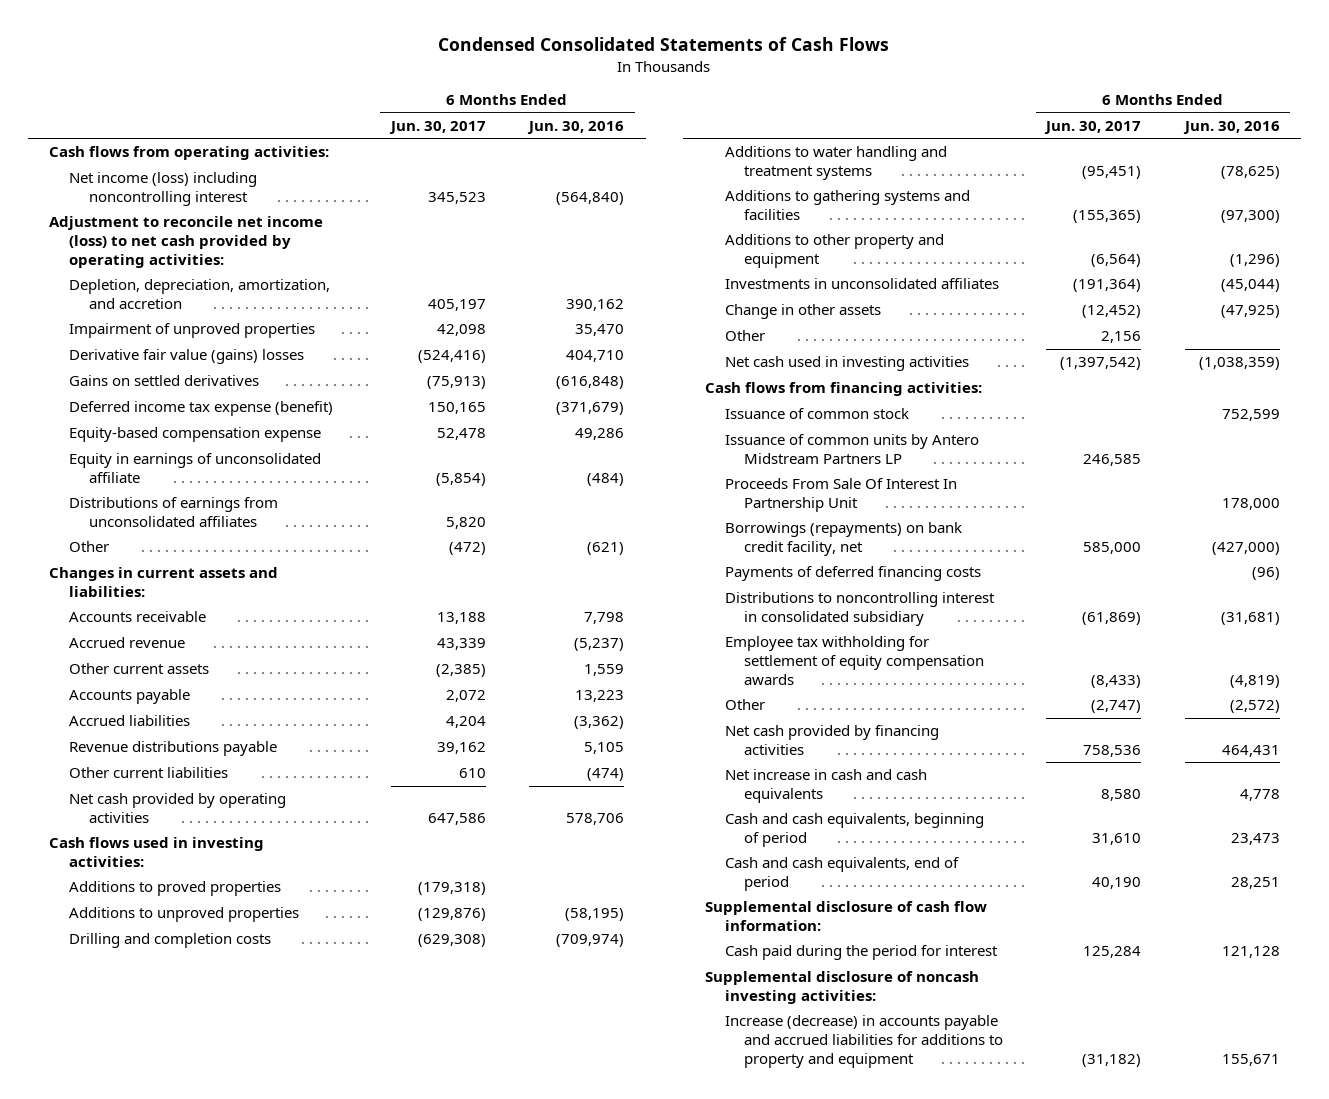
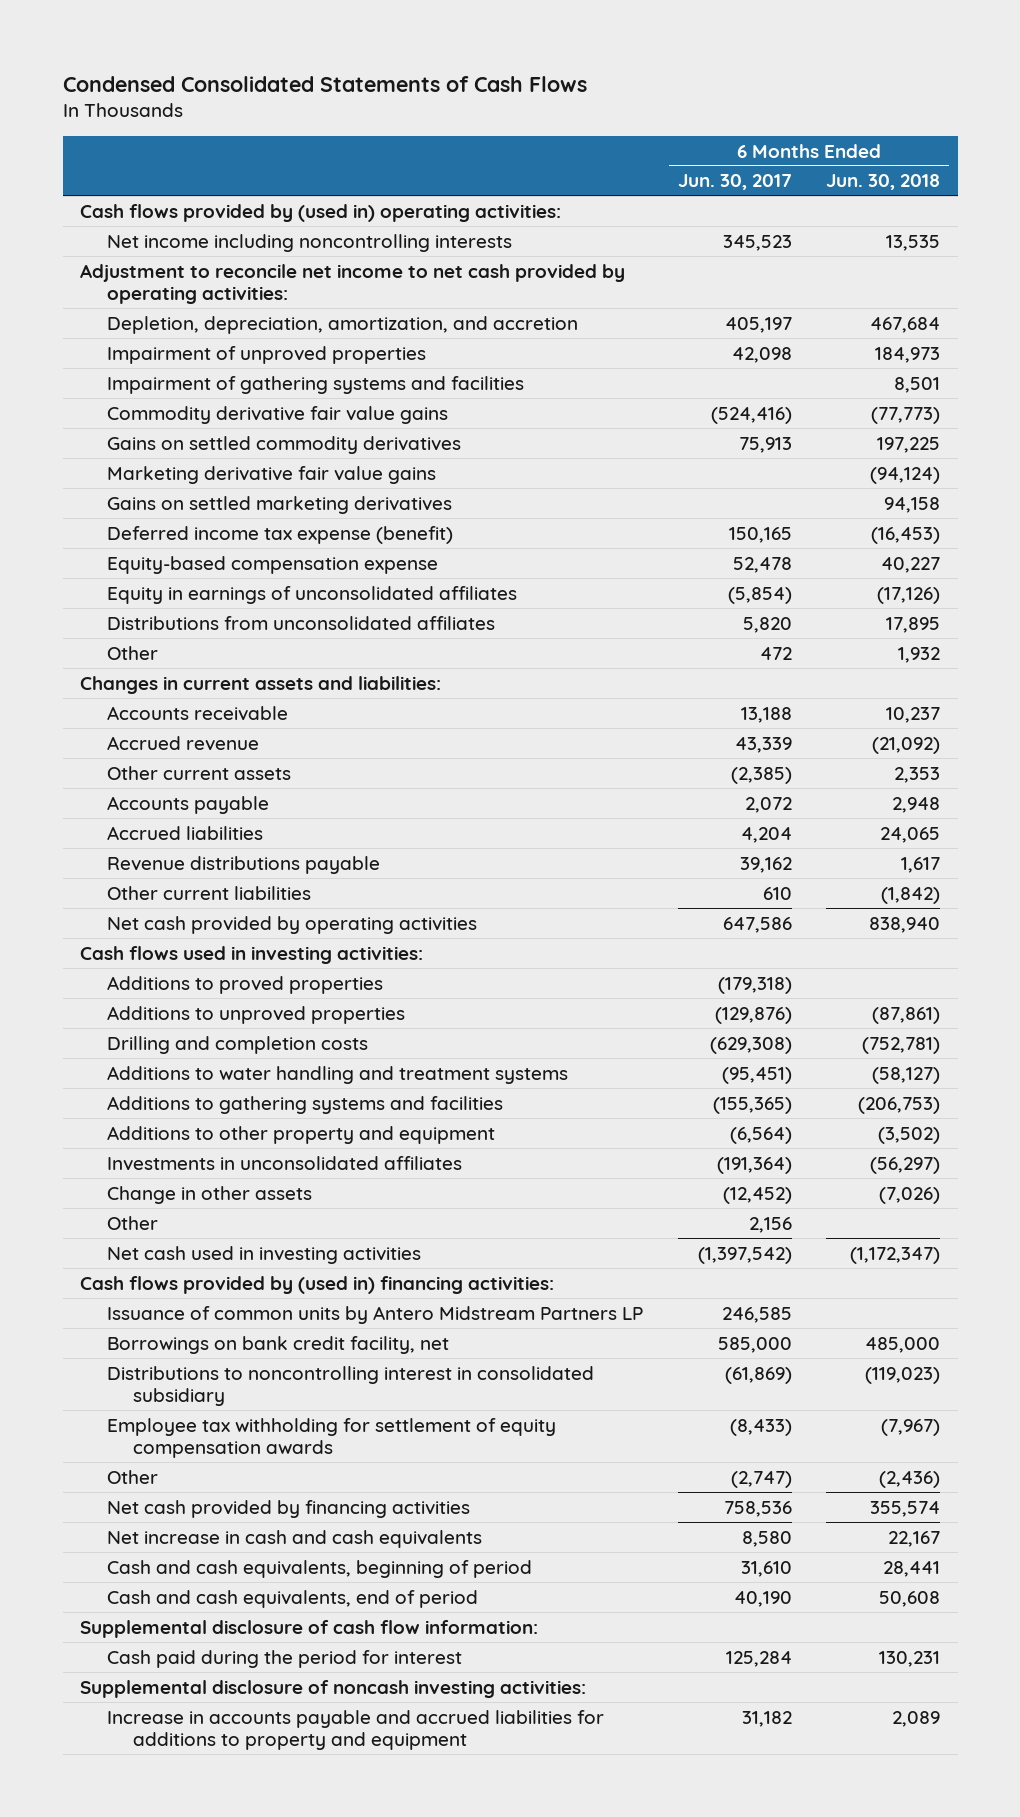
[526,120,624,134] Jun. 30, 2016 -> none
none -> [826,174,941,191] Jun. 30, 2018
[49,146,330,161] Cash flows from operating activities: -> [79,203,561,222] Cash flows provided by (used in) operating activities:
[68,172,257,207] Net income (loss) including noncontrolling interest -> [106,233,512,252] Net income including noncontrolling interests
[49,216,324,268] Adjustment to reconcile net income (loss) to net cash provided by operating activities: -> [79,263,625,305] Adjustment to reconcile net income to net cash provided by operating activities:
none -> [106,375,524,394] Impairment of gathering systems and facilities
[68,349,304,365] Derivative fair value (gains) losses -> [106,405,448,424] Commodity derivative fair value gains
[68,375,259,387] Gains on settled derivatives -> [106,435,461,454] Gains on settled commodity derivatives
[426,376,486,390] (75,913) -> [738,436,792,453] 75,913
none -> [106,465,436,484] Marketing derivative fair value gains
none -> [106,495,452,514] Gains on settled marketing derivatives
[68,453,321,484] Equity in earnings of unconsolidated affiliate -> [106,585,517,604] Equity in earnings of unconsolidated affiliates
[68,497,278,528] Distributions of earnings from unconsolidated affiliates -> [106,615,495,630] Distributions from unconsolidated affiliates
[448,542,486,556] (472) -> [759,646,792,660] 472
[724,408,909,420] Issuance of common stock -> none
[705,382,983,397] Cash flows from financing activities: -> [79,1275,554,1294] Cash flows provided by (used in) financing activities:
[724,478,957,513] Proceeds From Sale Of Interest In Partnership Unit -> none
[724,566,981,582] Payments of deferred financing costs -> none
[724,522,962,557] Borrowings (repayments) on bank credit facility, net -> [106,1335,449,1354] Borrowings on bank credit facility, net
[724,1015,1004,1068] Increase (decrease) in accounts payable and accrued liabilities for additions to property and equipment -> [106,1709,604,1751] Increase in accounts payable and accrued liabilities for additions to property and equipment
[1082,1053,1142,1067] (31,182) -> [741,1710,792,1727] 31,182

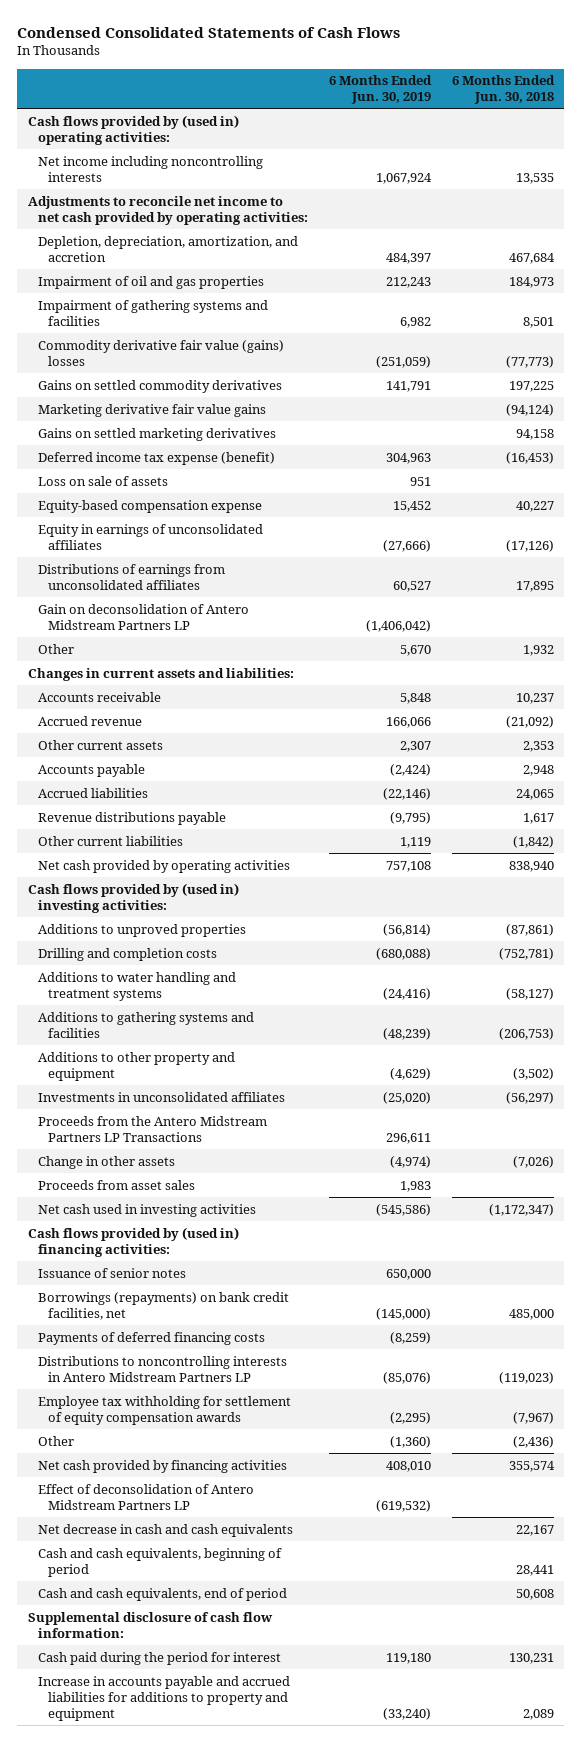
[677,174,792,191] Jun. 30, 2017 -> none
none -> [328,75,432,105] 6 Months Ended Jun. 30, 2019
[79,263,625,305] Adjustment to reconcile net income to net cash provided by operating activities: -> [27,195,308,225] Adjustments to reconcile net income to net cash provided by operating activities:
[106,345,426,364] Impairment of unproved properties -> [37,275,264,289] Impairment of oil and gas properties
[106,405,448,424] Commodity derivative fair value gains -> [37,339,284,366] Commodity derivative fair value (gains) losses
none -> [37,475,168,486] Loss on sale of assets
[106,615,495,630] Distributions from unconsolidated affiliates -> [37,563,225,590] Distributions of earnings from unconsolidated affiliates
none -> [37,603,249,630] Gain on deconsolidation of Antero Midstream Partners LP
[106,975,383,994] Additions to proved properties -> none
[79,945,423,964] Cash flows used in investing activities: -> [27,882,239,913] Cash flows provided by (used in) investing activities:
none -> [37,1115,267,1142] Proceeds from the Antero Midstream Partners LP Transactions
[106,1215,158,1230] Other -> [37,1179,195,1190] Proceeds from asset sales
[106,1305,643,1324] Issuance of common units by Antero Midstream Partners LP -> none
none -> [37,1267,186,1278] Issuance of senior notes
[106,1335,449,1354] Borrowings on bank credit facility, net -> [37,1291,289,1320] Borrowings (repayments) on bank credit facilities, net
none -> [37,1331,265,1345] Payments of deferred financing costs
[106,1365,594,1407] Distributions to noncontrolling interest in consolidated subsidiary -> [37,1355,287,1382] Distributions to noncontrolling interests in Antero Midstream Partners LP
none -> [37,1483,254,1510] Effect of deconsolidation of Antero Midstream Partners LP
[106,1529,482,1548] Net increase in cash and cash equivalents -> [37,1523,293,1537] Net decrease in cash and cash equivalents
[79,1679,586,1698] Supplemental disclosure of noncash investing activities: -> none

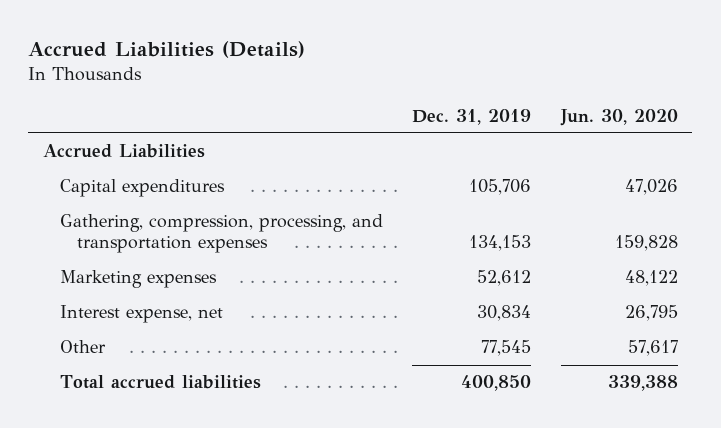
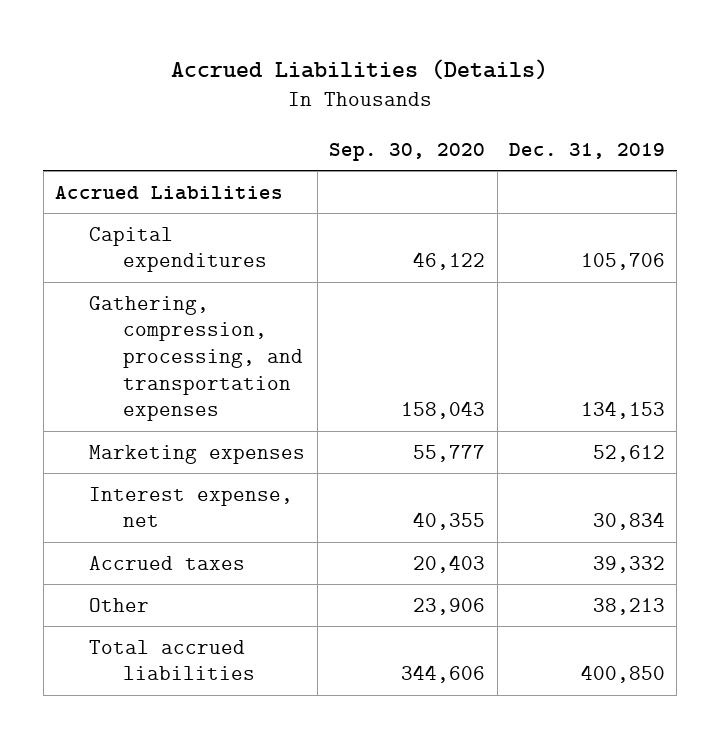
[559,108,678,126] Jun. 30, 2020 -> none
none -> [329,142,486,161] Sep. 30, 2020
none -> [89,555,246,570] Accrued taxes
[481,340,532,357] 77,545 -> [592,597,665,615] 38,213

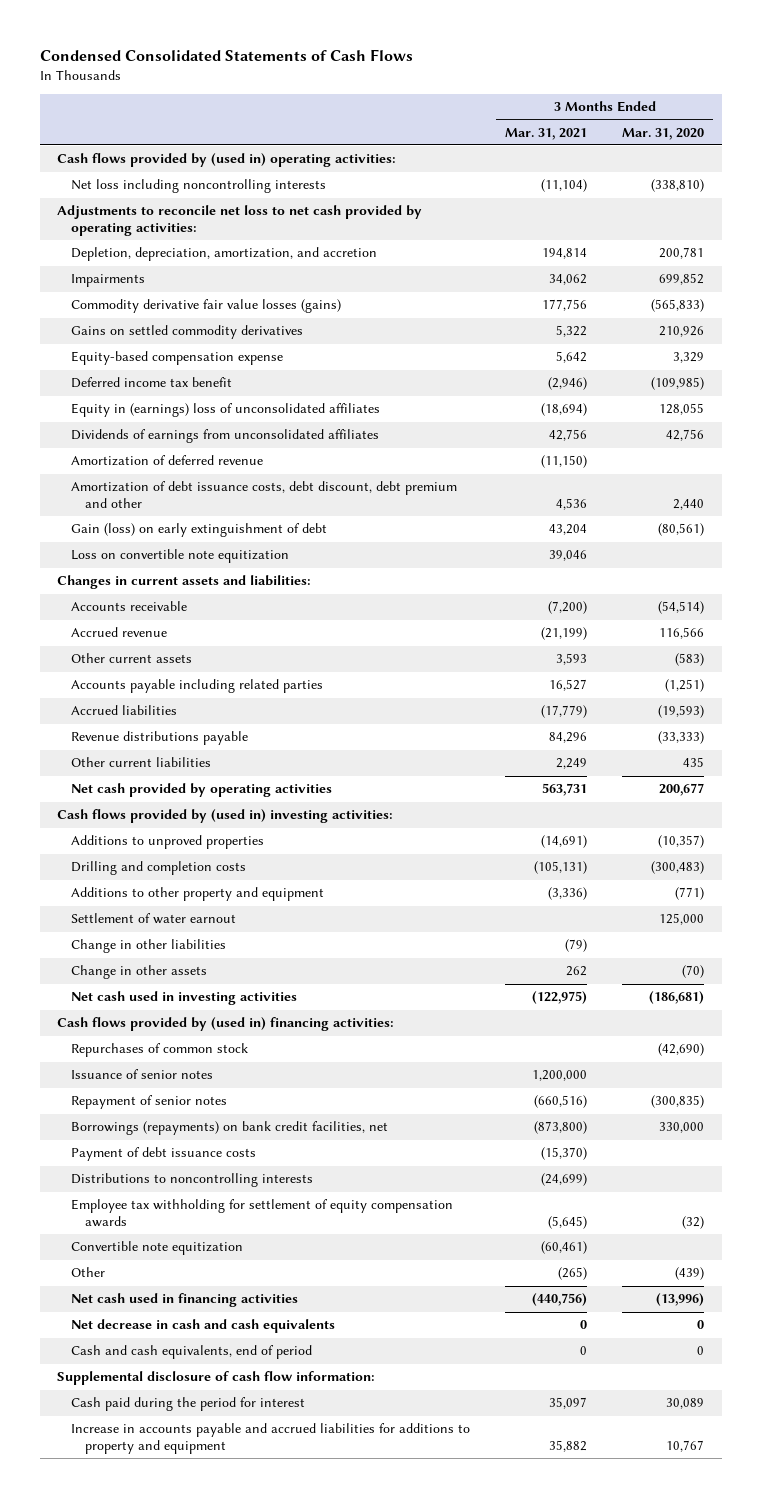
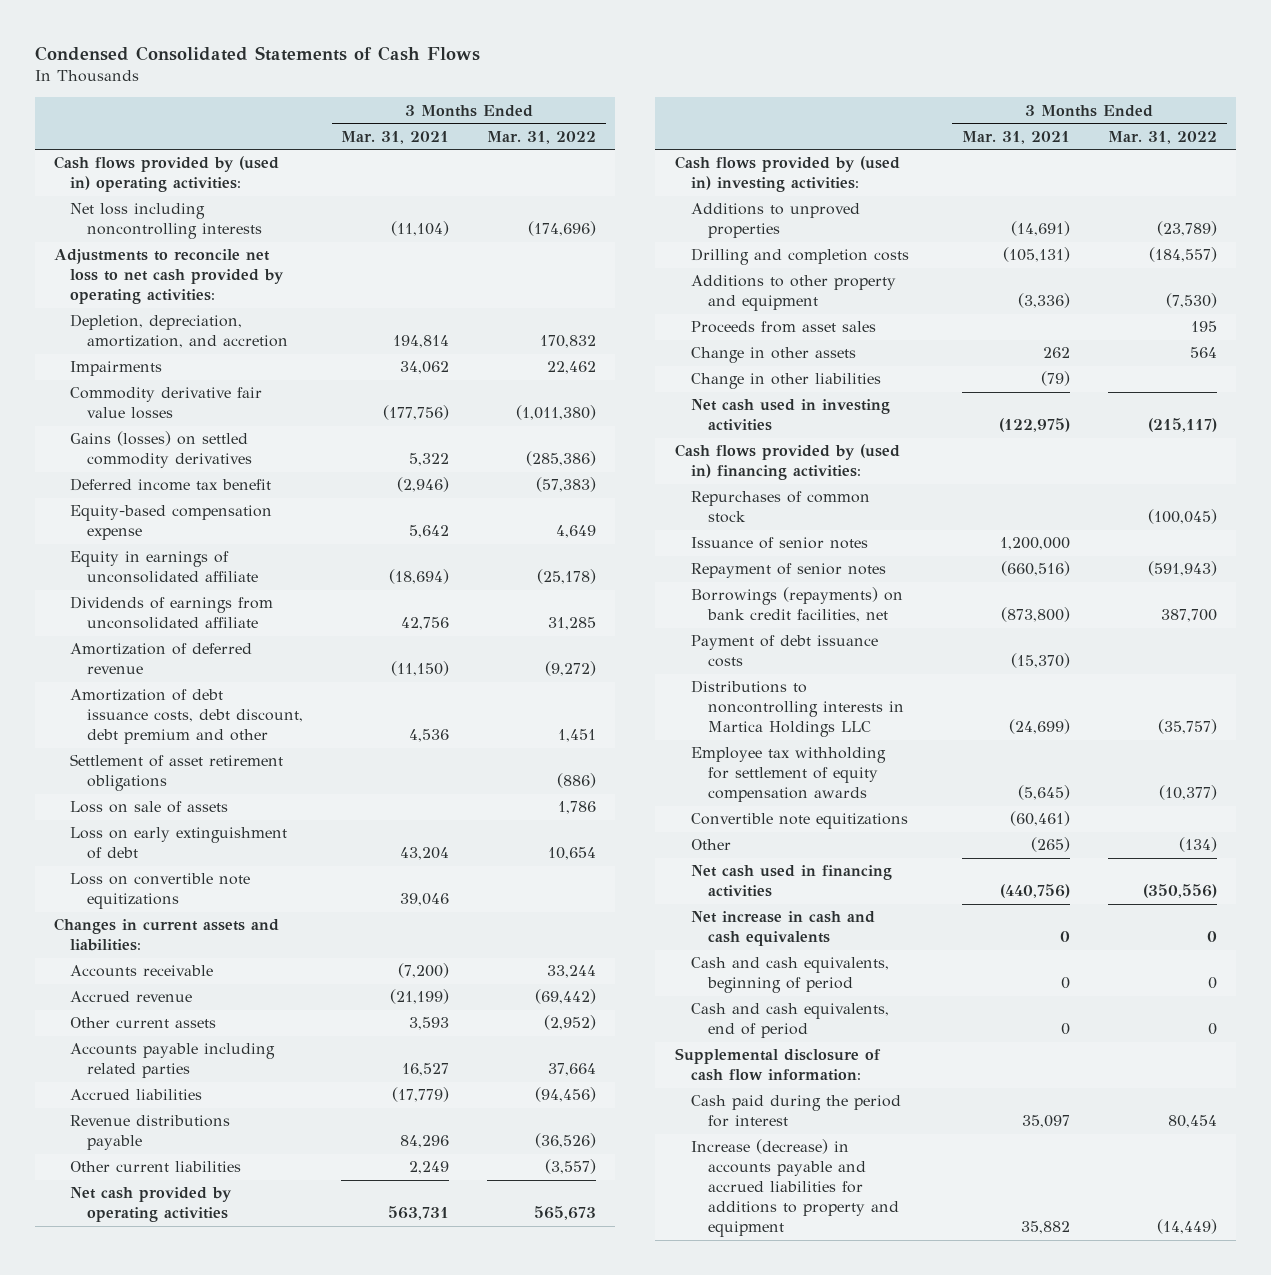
[622,127,705,140] Mar. 31, 2020 -> none
none -> [487,130,597,144] Mar. 31, 2022
[71,299,342,314] Commodity derivative fair value losses (gains) -> [70,387,263,420] Commodity derivative fair value losses
[542,299,588,312] 177,756 -> [383,405,450,421] (177,756)
[71,325,304,340] Gains on settled commodity derivatives -> [70,431,253,469] Gains (losses) on settled commodity derivatives
[71,351,284,366] Equity-based compensation expense -> [70,505,273,541] Equity-based compensation expense
[71,403,381,418] Equity in (earnings) loss of unconsolidated affiliates -> [70,551,259,584] Equity in earnings of unconsolidated affiliate
[71,429,380,444] Dividends of earnings from unconsolidated affiliates -> [70,596,274,630] Dividends of earnings from unconsolidated affiliate
none -> [70,754,284,792] Settlement of asset retirement obligations
none -> [70,801,229,814] Loss on sale of assets
[71,523,328,538] Gain (loss) on early extinguishment of debt -> [70,827,288,860] Loss on early extinguishment of debt
[71,549,290,564] Loss on convertible note equitization -> [70,873,251,910] Loss on convertible note equitizations
[71,913,237,925] Settlement of water earnout -> none
none -> [691,321,877,334] Proceeds from asset sales
[71,939,227,954] Change in other liabilities -> [691,373,882,390] Change in other liabilities
[71,1173,314,1188] Distributions to noncontrolling interests -> [691,680,904,738] Distributions to noncontrolling interests in Martica Holdings LLC
[71,1241,244,1256] Convertible note equitization -> [691,813,909,830] Convertible note equitizations
[71,1319,336,1334] Net decrease in cash and cash equivalents -> [691,911,876,947] Net increase in cash and cash equivalents
none -> [691,957,890,994] Cash and cash equivalents, beginning of period
[71,1423,471,1454] Increase in accounts payable and accrued liabilities for additions to property and equipment -> [691,1139,899,1238] Increase (decrease) in accounts payable and accrued liabilities for additions to property and equipment

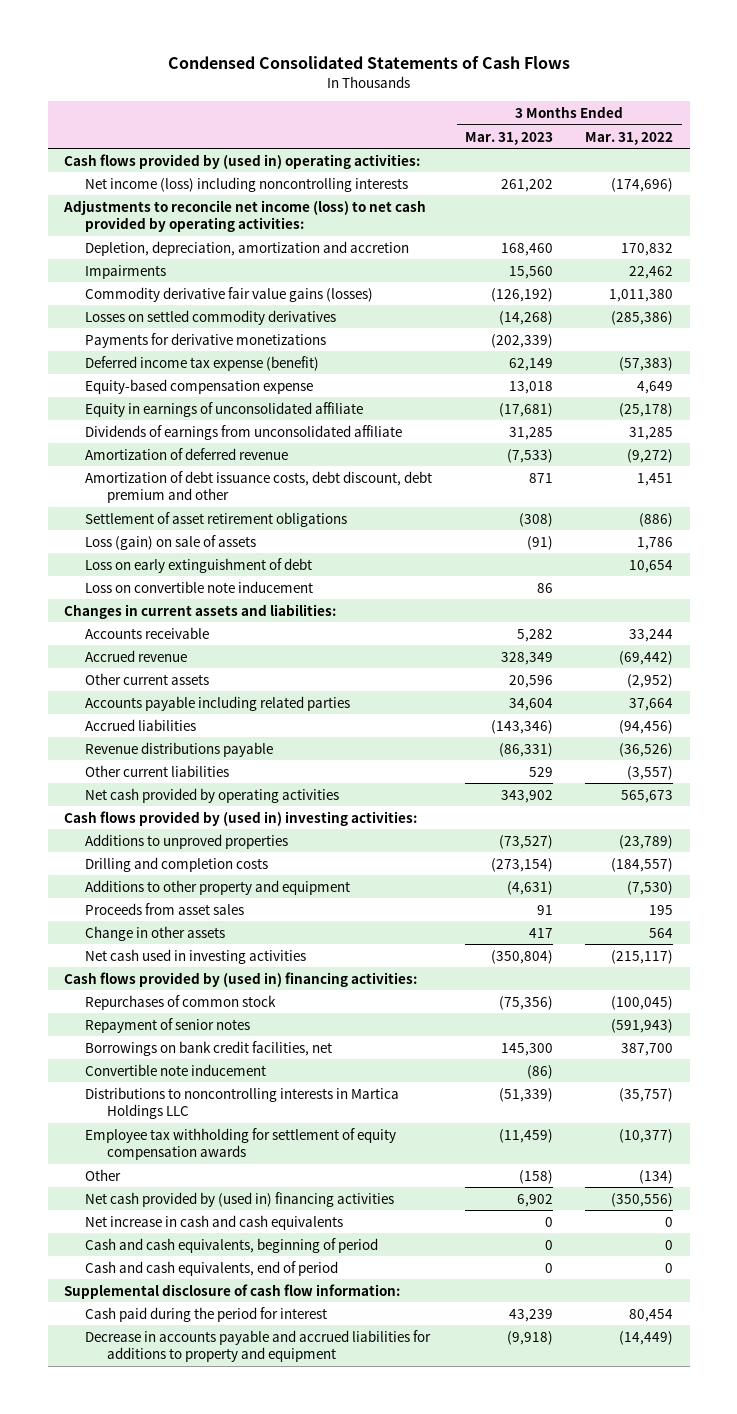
[341,130,450,144] Mar. 31, 2021 -> none
none -> [464,131,553,145] Mar. 31, 2023
[70,203,263,240] Net loss including noncontrolling interests -> [85,176,409,192] Net income (loss) including noncontrolling interests
[53,249,285,305] Adjustments to reconcile net loss to net cash provided by operating activities: -> [63,199,427,233] Adjustments to reconcile net income (loss) to net cash provided by operating activities:
[70,314,289,349] Depletion, depreciation, amortization, and accretion -> [85,240,410,256] Depletion, depreciation, amortization and accretion
[70,387,263,420] Commodity derivative fair value losses -> [85,286,374,302] Commodity derivative fair value gains (losses)
[516,405,597,421] (1,011,380) -> [609,288,674,302] 1,011,380
[70,431,253,469] Gains (losses) on settled commodity derivatives -> [85,309,337,325] Losses on settled commodity derivatives
none -> [85,332,327,348] Payments for derivative monetizations
[70,478,272,492] Deferred income tax benefit -> [85,355,320,371] Deferred income tax expense (benefit)
[70,801,229,814] Loss on sale of assets -> [85,534,257,550] Loss (gain) on sale of assets
[70,873,251,910] Loss on convertible note equitizations -> [85,580,314,593] Loss on convertible note inducement
[691,373,882,390] Change in other liabilities -> none
[691,537,869,550] Issuance of senior notes -> none
[691,635,879,668] Payment of debt issuance costs -> none
[691,587,904,623] Borrowings (repayments) on bank credit facilities, net -> [85,1040,333,1056] Borrowings on bank credit facilities, net
none -> [85,1063,267,1076] Convertible note inducement
[691,813,909,830] Convertible note equitizations -> none
[691,865,893,898] Net cash used in financing activities -> [85,1191,395,1207] Net cash provided by (used in) financing activities
[691,1139,899,1238] Increase (decrease) in accounts payable and accrued liabilities for additions to property and equipment -> [85,1329,432,1363] Decrease in accounts payable and accrued liabilities for additions to property and equipment

